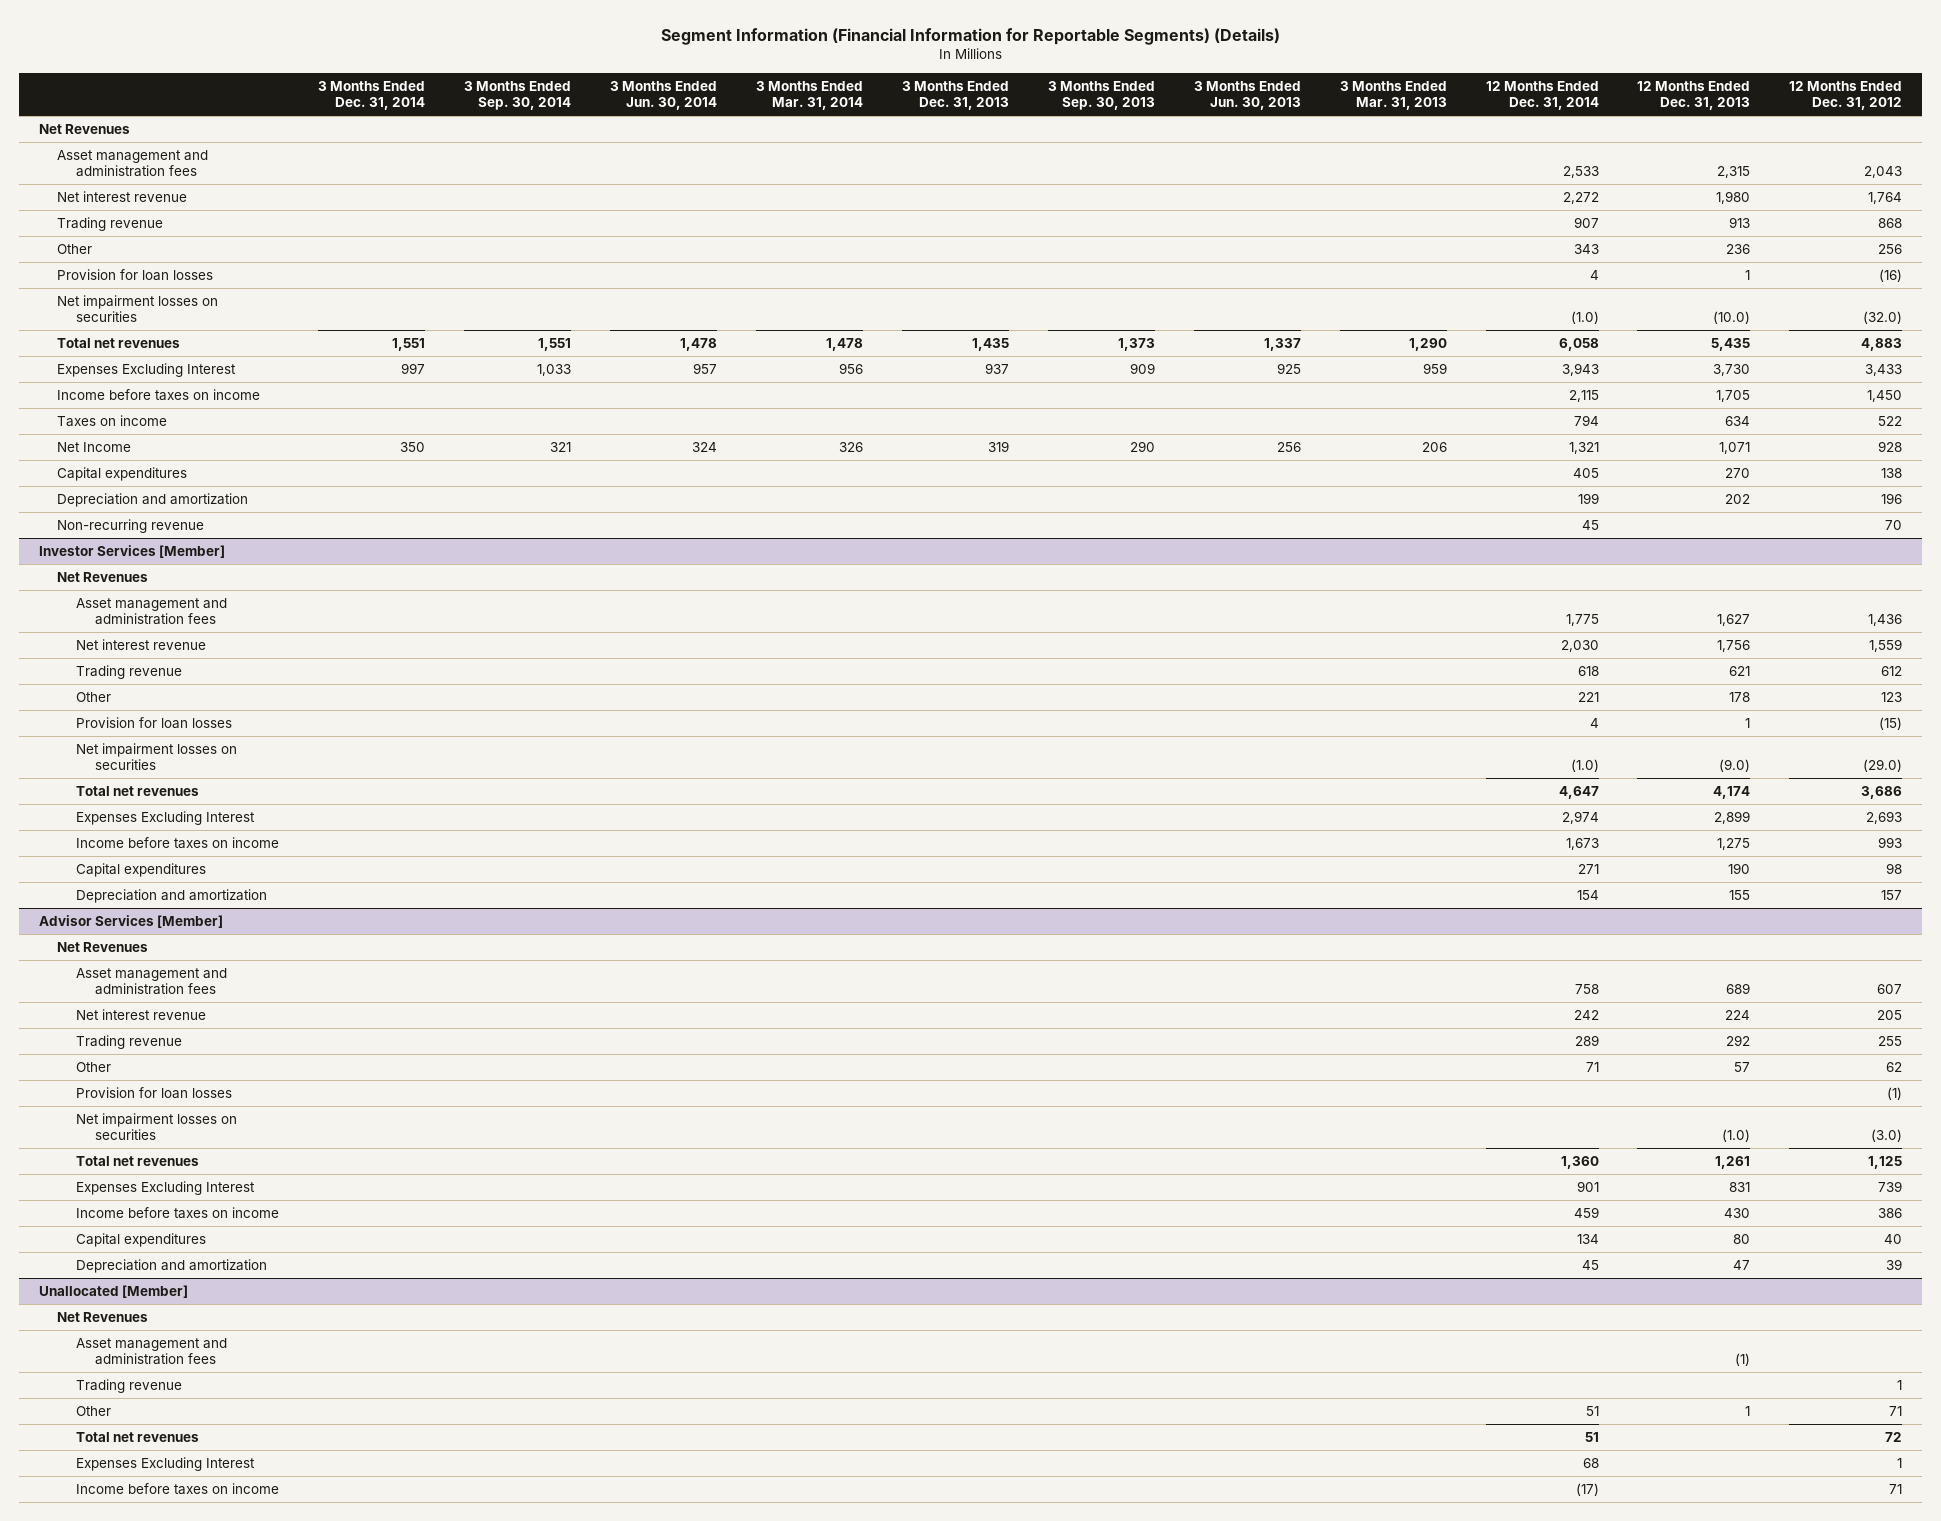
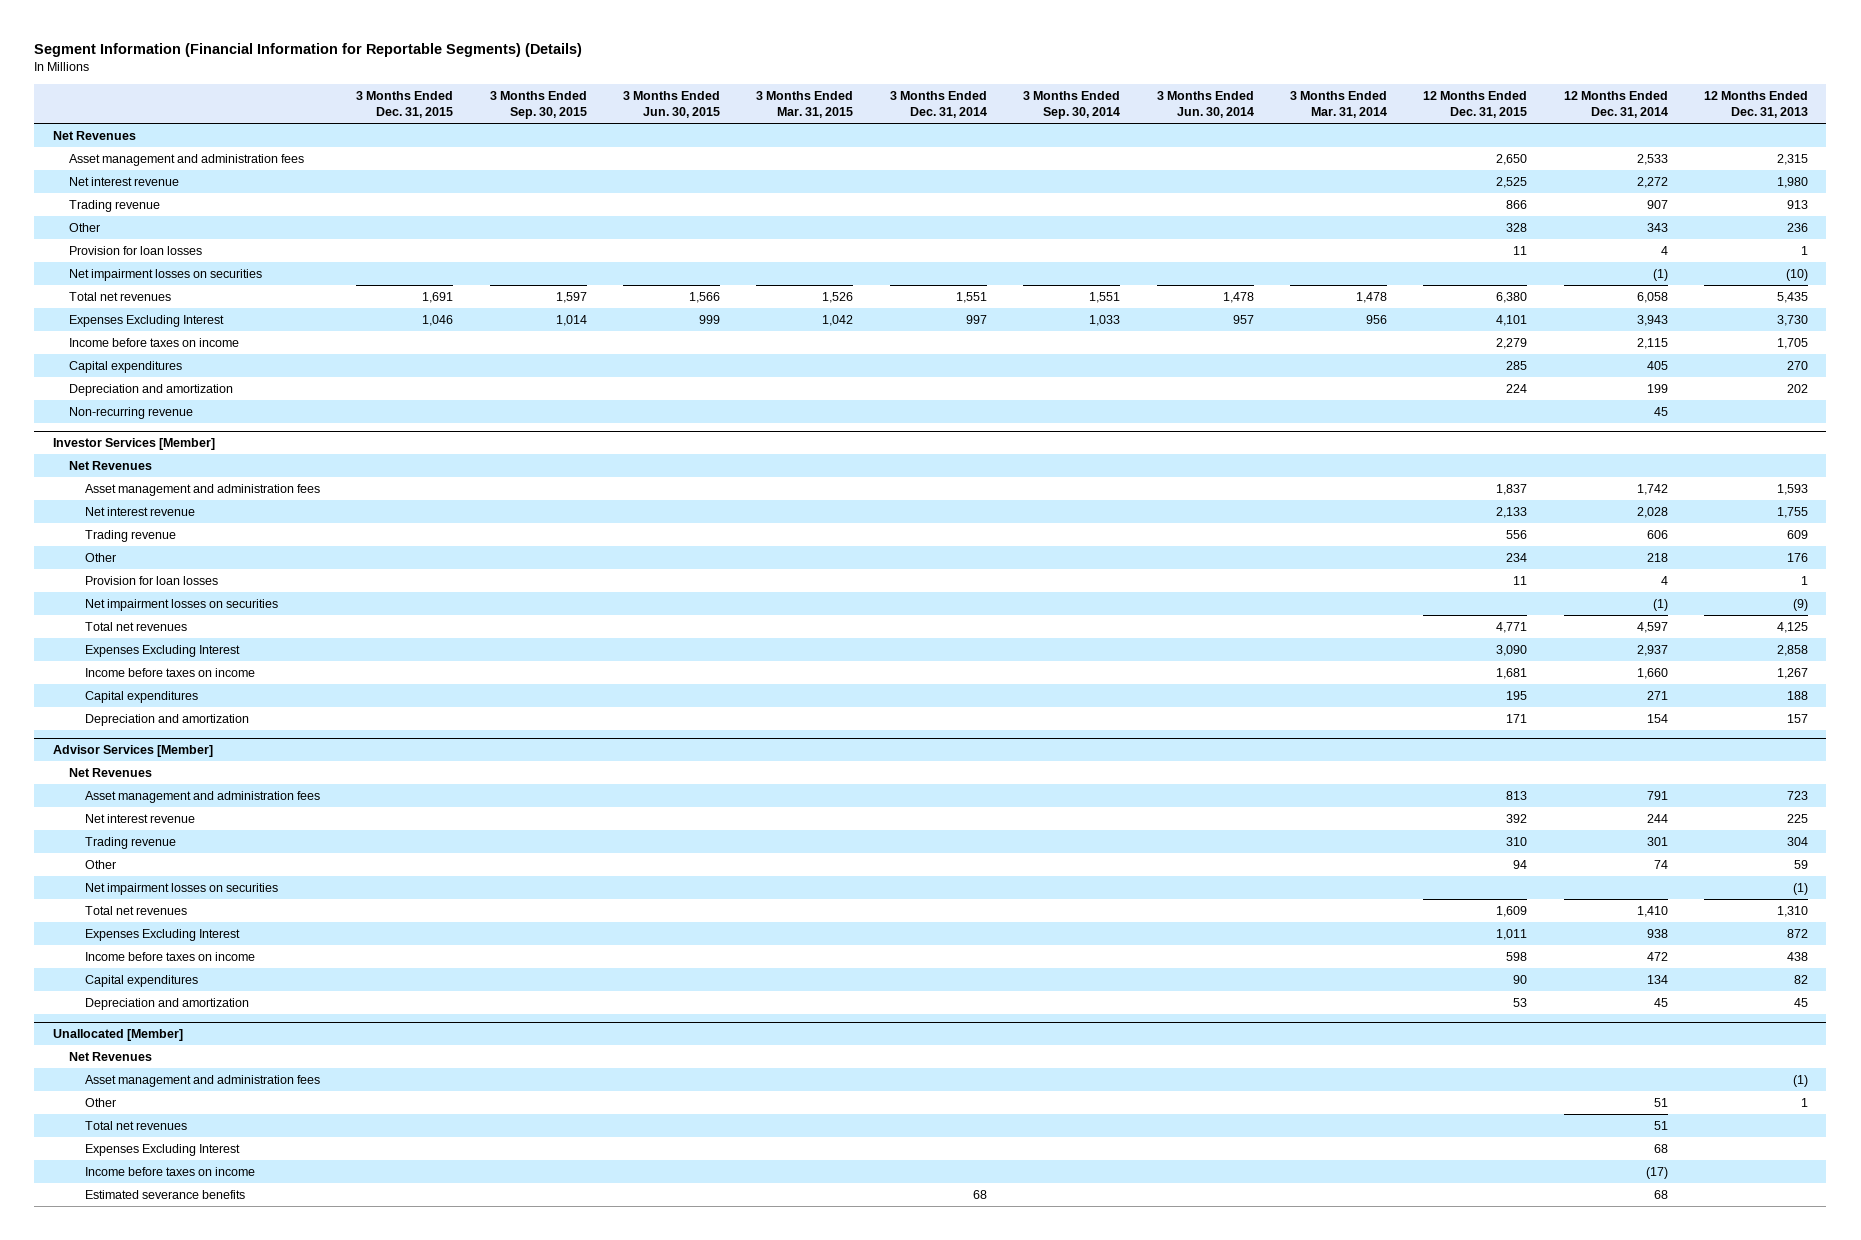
[901,80,1009,111] 3 Months Ended Dec. 31, 2013 -> none
[1047,80,1155,111] 3 Months Ended Sep. 30, 2013 -> none
[1193,80,1301,111] 3 Months Ended Jun. 30, 2013 -> none
[1339,80,1447,111] 3 Months Ended Mar. 31, 2013 -> none
[1789,80,1903,111] 12 Months Ended Dec. 31, 2012 -> none
none -> [356,90,454,119] 3 Months Ended Dec. 31, 2015
none -> [489,90,587,120] 3 Months Ended Sep. 30, 2015
none -> [623,90,721,119] 3 Months Ended Jun. 30, 2015
none -> [756,90,854,119] 3 Months Ended Mar. 31, 2015
none -> [1423,90,1528,119] 12 Months Ended Dec. 31, 2015
[1570,311,1599,325] (1.0) -> [1652,268,1668,281] (1)
[1713,311,1751,325] (10.0) -> [1786,268,1809,281] (10)
[57,414,168,427] Taxes on income -> none
[57,441,132,452] Net Income -> none
[1565,614,1599,627] 1,775 -> [1636,483,1668,495] 1,742
[1717,614,1751,627] 1,627 -> [1777,483,1809,495] 1,593
[1560,639,1599,652] 2,030 -> [1636,506,1668,518] 2,028
[1717,639,1751,652] 1,756 -> [1777,506,1809,518] 1,755
[1577,665,1599,676] 618 -> [1646,529,1668,539] 606
[1729,665,1751,676] 621 -> [1787,529,1809,539] 609
[1577,691,1599,702] 221 -> [1646,552,1668,562] 218
[1729,691,1751,702] 178 -> [1787,552,1809,562] 176
[1570,759,1599,773] (1.0) -> [1652,598,1668,611] (1)
[1719,759,1751,773] (9.0) -> [1793,598,1809,611] (9)
[1558,785,1599,799] 4,647 -> [1636,621,1668,633] 4,597
[1713,785,1751,799] 4,174 -> [1777,621,1809,633] 4,125
[1561,810,1599,824] 2,974 -> [1636,644,1668,656] 2,937
[1714,810,1751,824] 2,899 -> [1777,644,1809,656] 2,858
[1565,837,1599,850] 1,673 -> [1636,667,1668,679] 1,660
[1717,837,1751,850] 1,275 -> [1777,667,1809,679] 1,267
[1728,862,1751,874] 190 -> [1787,690,1809,700] 188
[1729,889,1751,900] 155 -> [1787,713,1809,723] 157
[76,1086,233,1099] Provision for loan losses -> none
[1574,984,1599,995] 758 -> [1646,790,1668,800] 791
[1726,983,1751,995] 689 -> [1787,790,1809,800] 723
[1573,1009,1599,1020] 242 -> [1646,813,1668,823] 244
[1725,1009,1751,1020] 224 -> [1787,813,1809,823] 225
[1574,1034,1599,1046] 289 -> [1646,836,1668,846] 301
[1726,1034,1751,1046] 292 -> [1787,836,1809,846] 304
[1585,1061,1599,1072] 71 -> [1653,859,1668,869] 74
[1734,1061,1751,1072] 57 -> [1794,859,1809,869] 59
[1722,1129,1751,1143] (1.0) -> [1793,882,1809,895] (1)
[1560,1155,1599,1169] 1,360 -> [1636,905,1668,917] 1,410
[1715,1155,1751,1169] 1,261 -> [1777,905,1809,917] 1,310
[1576,1180,1599,1192] 901 -> [1646,928,1668,938] 938
[1729,1181,1751,1192] 831 -> [1787,928,1809,938] 872
[1573,1206,1599,1218] 459 -> [1646,951,1668,961] 472
[1724,1207,1751,1218] 430 -> [1787,951,1809,961] 438
[1733,1233,1751,1244] 80 -> [1794,974,1809,984] 82
[1733,1259,1751,1270] 47 -> [1794,997,1809,1007] 45
[76,1378,183,1393] Trading revenue -> none
none -> [85,1189,246,1199] Estimated severance benefits

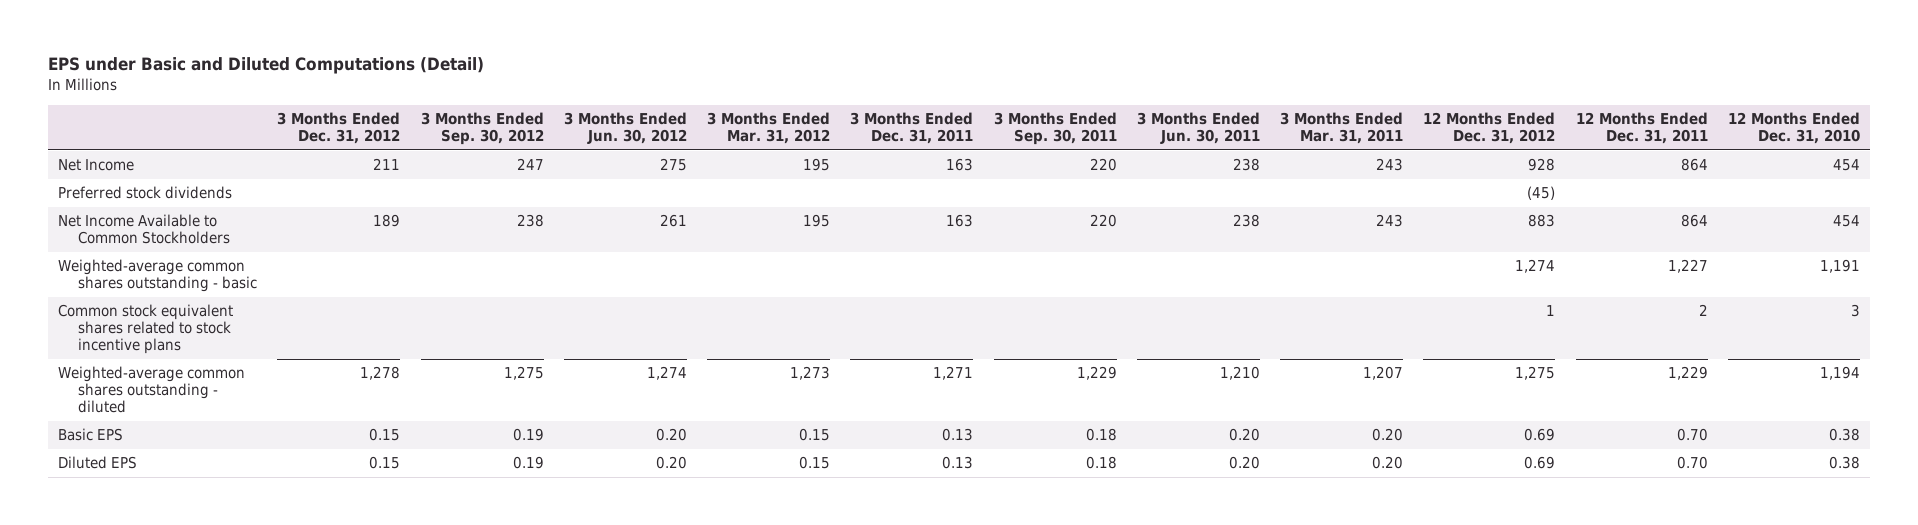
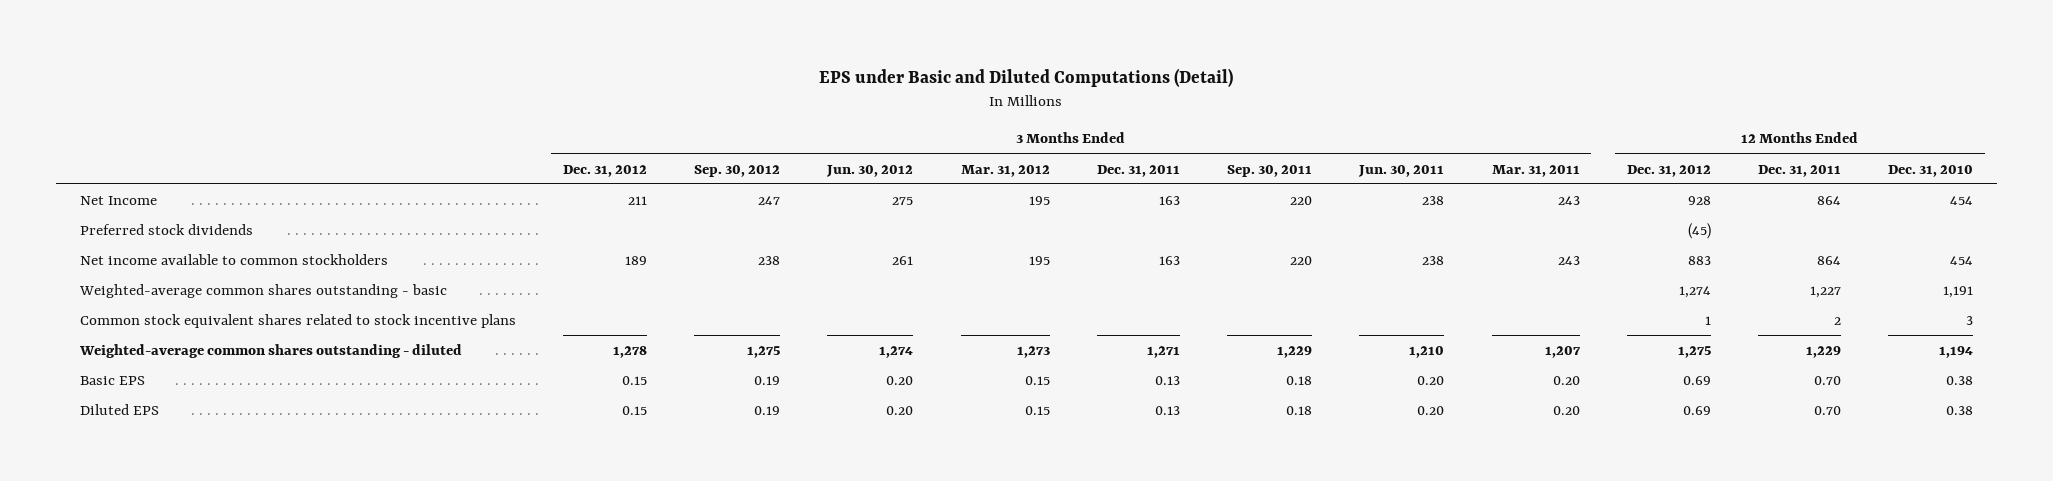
[57,214,231,245] Net Income Available to Common Stockholders -> [79,253,388,265] Net income available to common stockholders

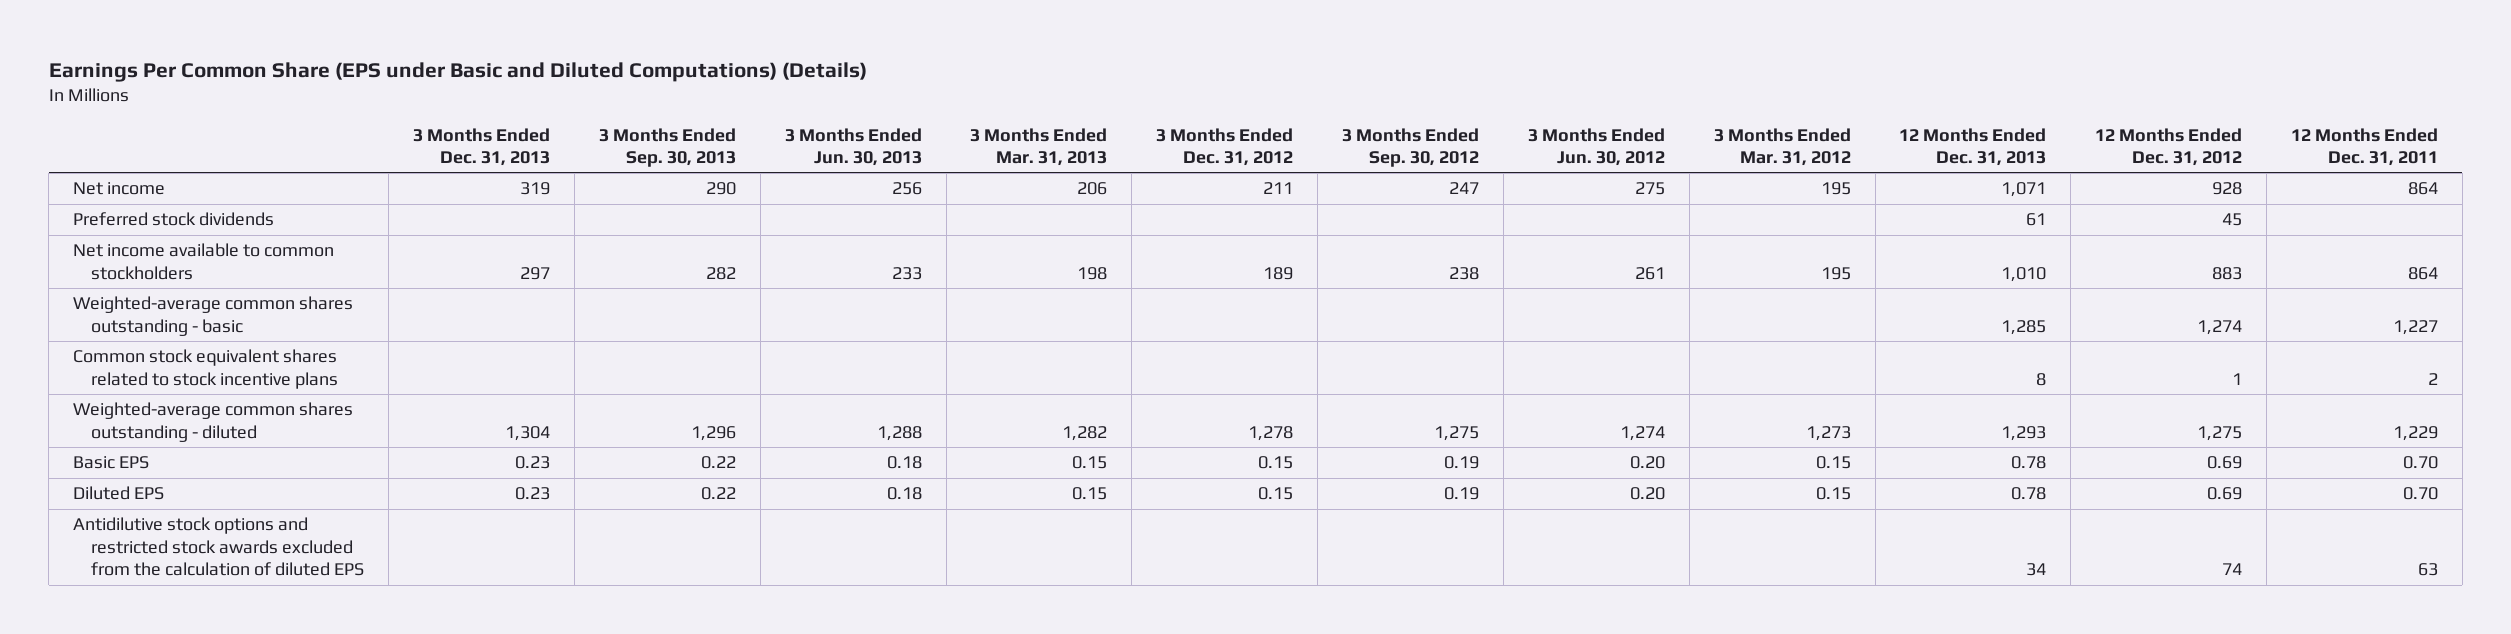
[819,67,1234,87] EPS under Basic and Diluted Computations (Detail) -> [48,61,867,82] Earnings Per Common Share (EPS under Basic and Diluted Computations) (Details)
[1096,164,1180,177] Dec. 31, 2011 -> none
[1227,164,1313,177] Sep. 30, 2011 -> none
[1358,164,1445,177] Jun. 30, 2011 -> none
[1491,164,1580,177] Mar. 31, 2011 -> none
[1888,164,1974,177] Dec. 31, 2010 -> none
none -> [413,127,551,166] 3 Months Ended Dec. 31, 2013
none -> [598,127,736,167] 3 Months Ended Sep. 30, 2013
none -> [784,127,922,166] 3 Months Ended Jun. 30, 2013
none -> [970,127,1108,166] 3 Months Ended Mar. 31, 2013
none -> [1899,127,2047,166] 12 Months Ended Dec. 31, 2013
[79,195,157,205] Net Income -> [73,182,166,196] Net income
[1687,222,1711,239] (45) -> [2222,213,2243,227] 45
none -> [73,517,365,576] Antidilutive stock options and restricted stock awards excluded from the calculation of diluted EPS

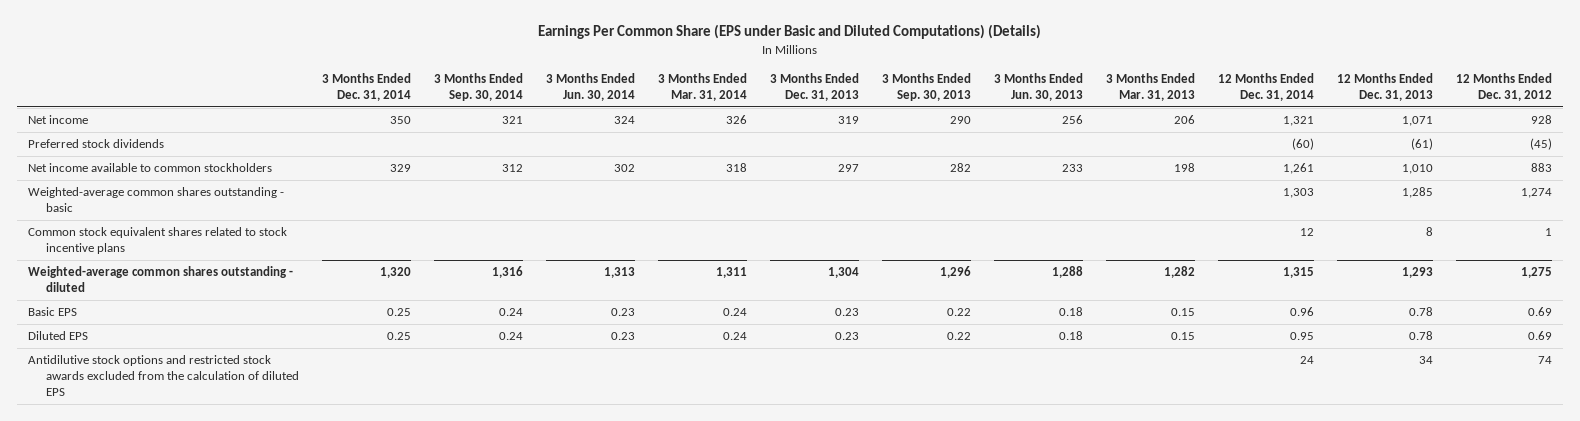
[1156,127,1294,166] 3 Months Ended Dec. 31, 2012 -> none
[1342,127,1480,167] 3 Months Ended Sep. 30, 2012 -> none
[1527,127,1665,166] 3 Months Ended Jun. 30, 2012 -> none
[1713,127,1851,166] 3 Months Ended Mar. 31, 2012 -> none
[2291,127,2439,166] 12 Months Ended Dec. 31, 2011 -> none
none -> [321,73,411,101] 3 Months Ended Dec. 31, 2014
none -> [433,73,523,101] 3 Months Ended Sep. 30, 2014
none -> [545,73,635,101] 3 Months Ended Jun. 30, 2014
none -> [657,73,747,101] 3 Months Ended Mar. 31, 2014
none -> [1217,73,1314,101] 12 Months Ended Dec. 31, 2014
[2026,213,2047,227] 61 -> [1410,138,1433,151] (61)
[2222,213,2243,227] 45 -> [1529,138,1552,151] (45)

